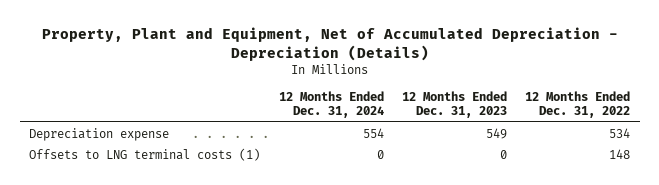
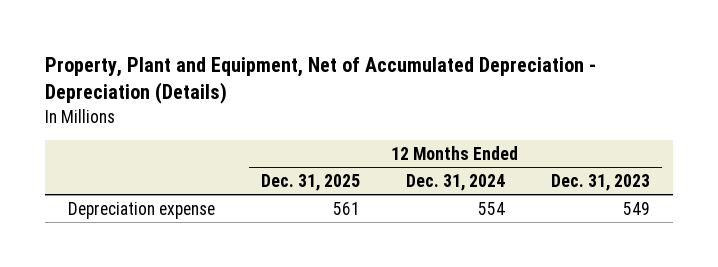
[525,91,631,119] 12 Months Ended Dec. 31, 2022 -> none
none -> [260,173,360,191] Dec. 31, 2025
[29,147,261,161] Offsets to LNG terminal costs (1) -> none

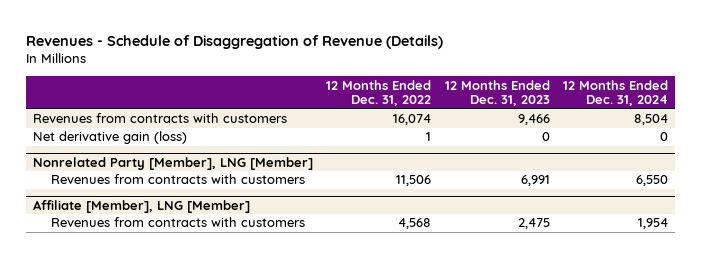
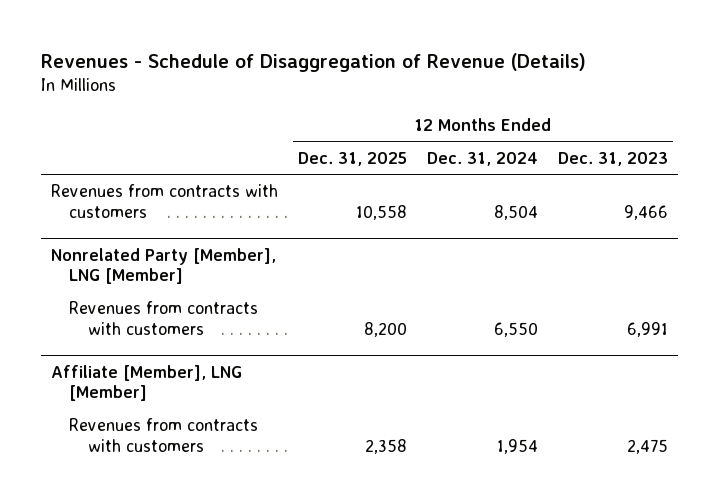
[326,79,432,107] 12 Months Ended Dec. 31, 2022 -> none
none -> [297,151,407,166] Dec. 31, 2025
[33,131,188,145] Net derivative gain (loss) -> none

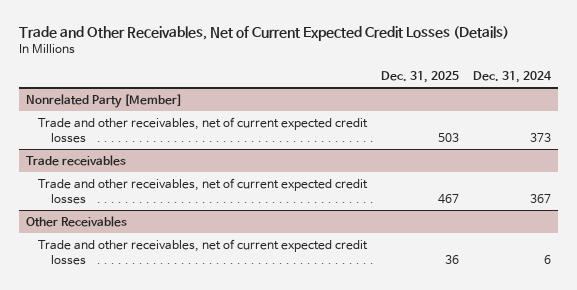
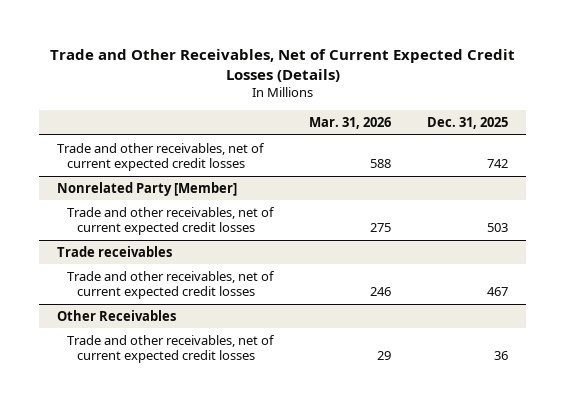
[473,71,553,84] Dec. 31, 2024 -> none
none -> [309,117,392,130] Mar. 31, 2026
none -> [57,142,266,172] Trade and other receivables, net of current expected credit losses

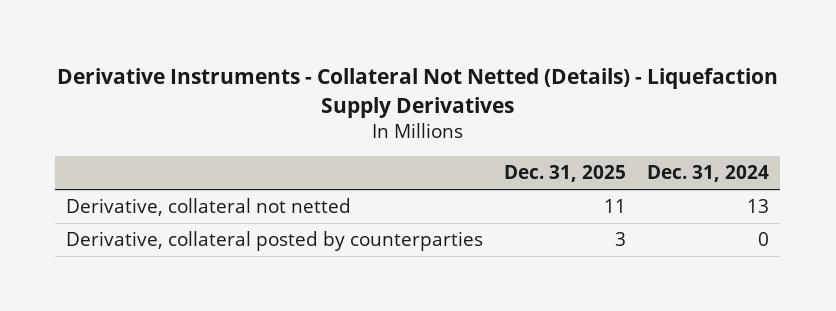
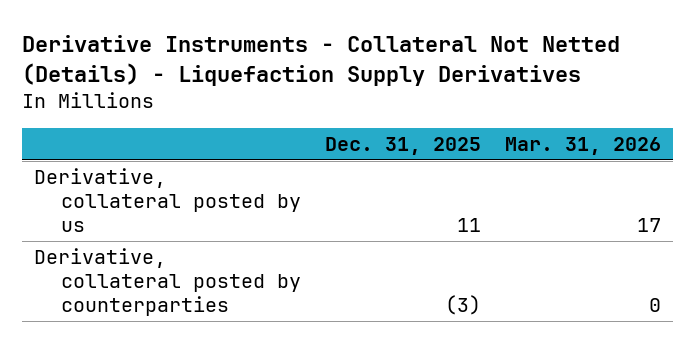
[647,165,770,183] Dec. 31, 2024 -> none
none -> [505,136,662,155] Mar. 31, 2026
[66,197,352,216] Derivative, collateral not netted -> [34,168,301,233] Derivative, collateral posted by us
[615,231,627,246] 3 -> [445,295,482,316] (3)

